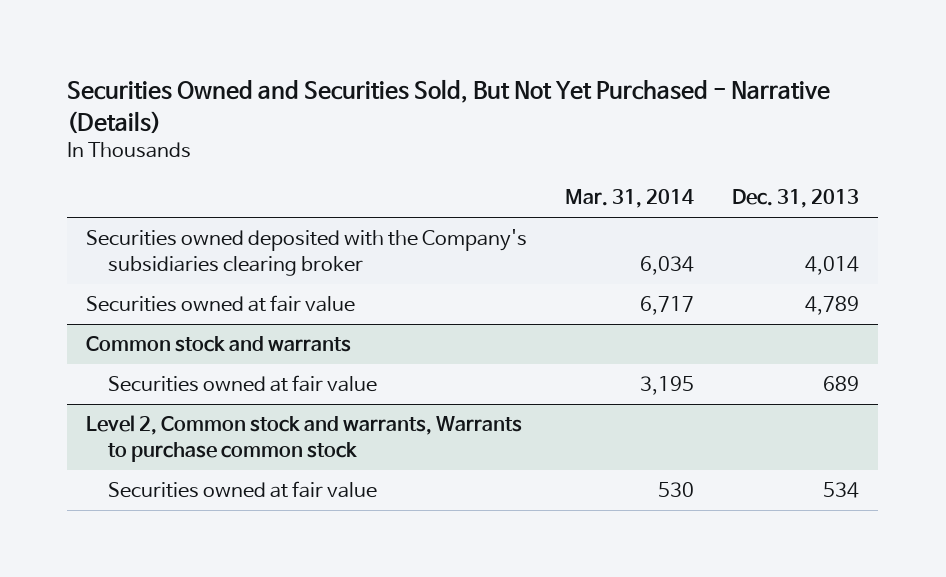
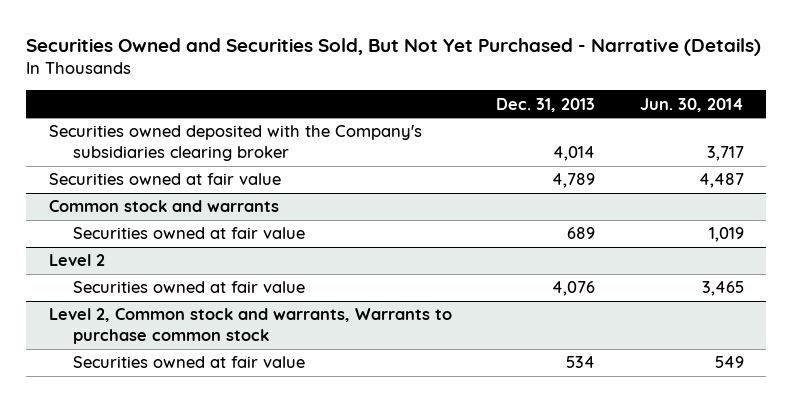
[565,189,695,209] Mar. 31, 2014 -> none
none -> [639,97,744,112] Jun. 30, 2014
none -> [48,254,105,267] Level 2
none -> [72,281,305,294] Securities owned at fair value

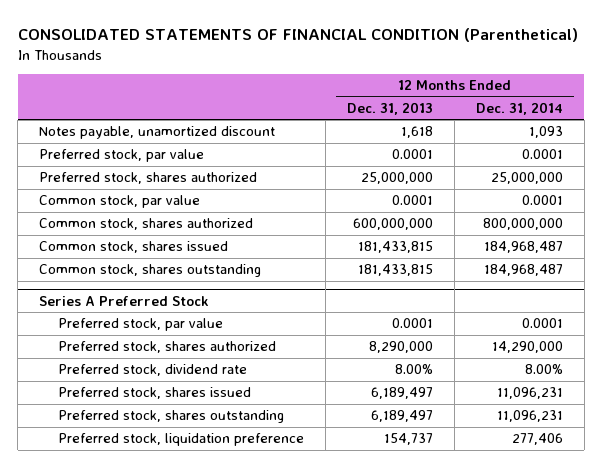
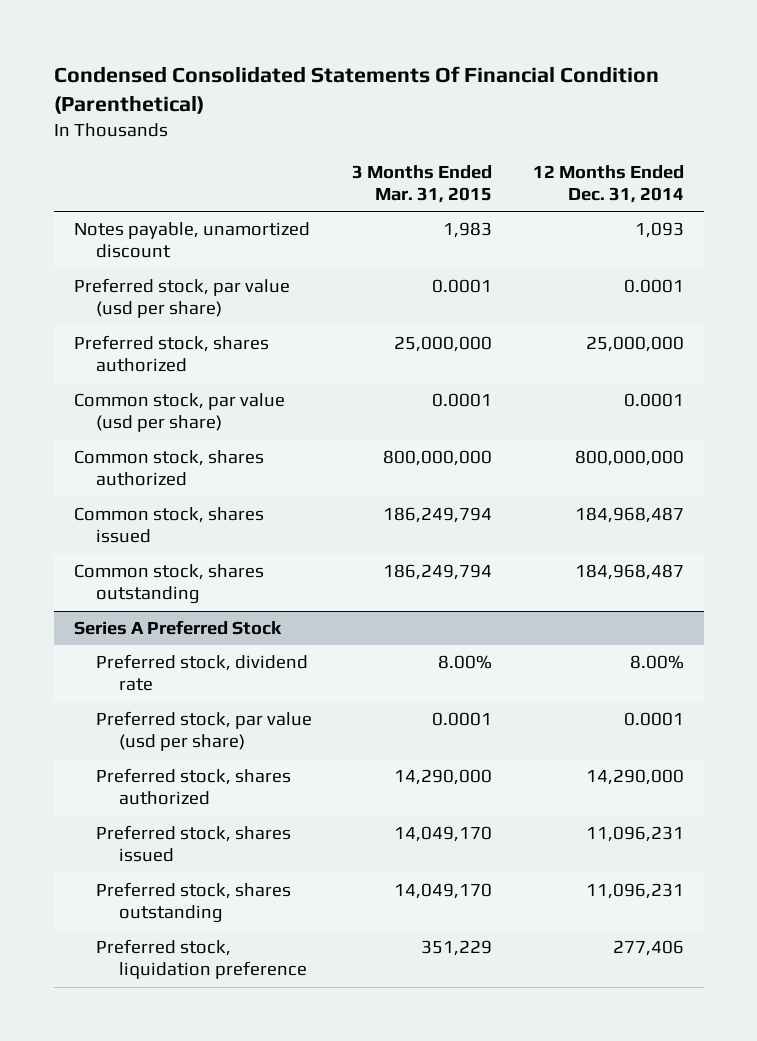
[17,28,578,43] CONSOLIDATED STATEMENTS OF FINANCIAL CONDITION (Parenthetical) -> [53,66,659,115] Condensed Consolidated Statements Of Financial Condition (Parenthetical)
[346,101,433,115] Dec. 31, 2013 -> none
none -> [352,164,493,203] 3 Months Ended Mar. 31, 2015
[39,149,205,163] Preferred stock, par value -> [73,278,290,319] Preferred stock, par value (usd per share)
[39,195,201,209] Common stock, par value -> [73,393,285,433] Common stock, par value (usd per share)
[57,318,223,332] Preferred stock, par value -> none
none -> [96,711,313,752] Preferred stock, par value (usd per share)
[57,341,276,354] Preferred stock, shares authorized -> [96,768,292,806] Preferred stock, shares authorized

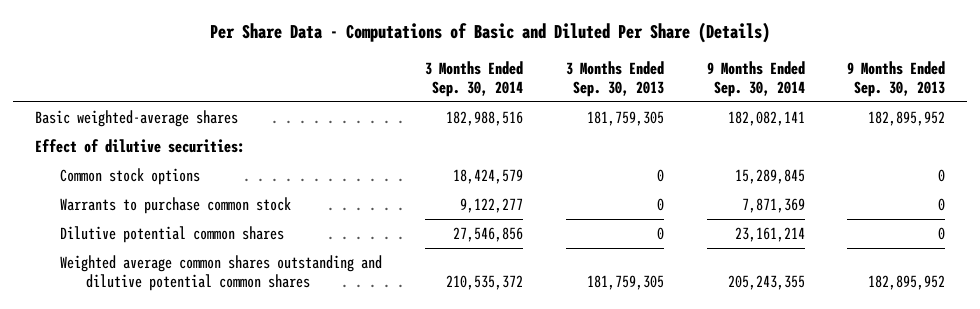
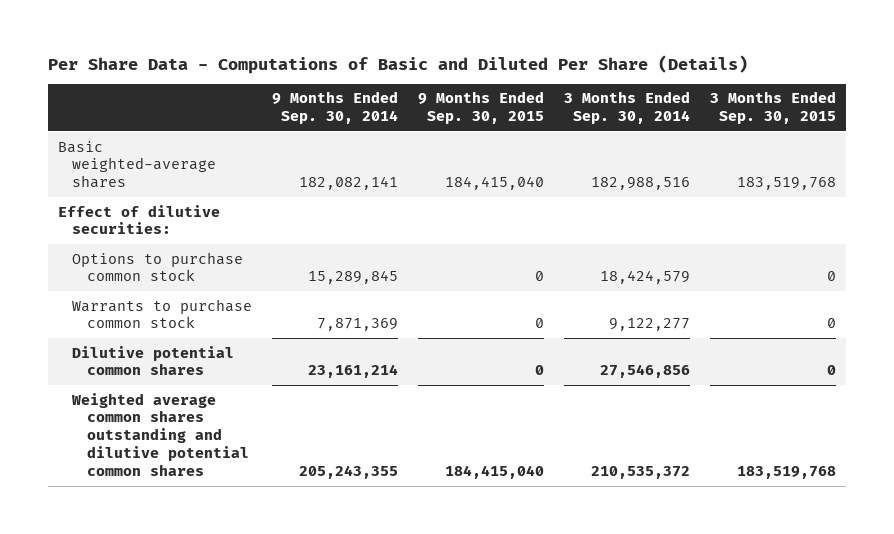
[565,60,664,97] 3 Months Ended Sep. 30, 2013 -> none
[847,60,946,97] 9 Months Ended Sep. 30, 2013 -> none
none -> [418,91,545,125] 9 Months Ended Sep. 30, 2015
none -> [710,91,837,125] 3 Months Ended Sep. 30, 2015
[60,167,201,185] Common stock options -> [72,251,244,282] Options to purchase common stock

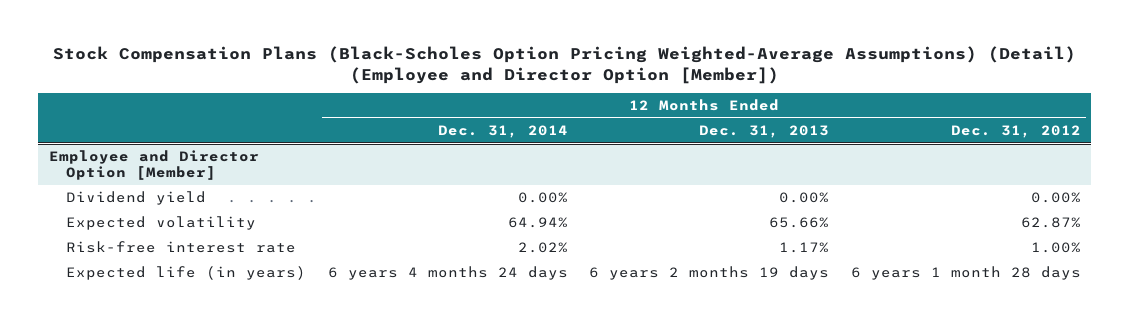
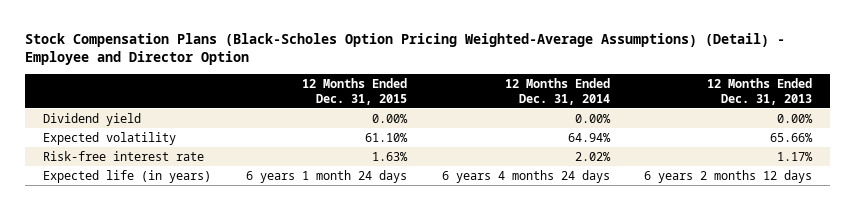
[52,45,1076,84] Stock Compensation Plans (Black-Scholes Option Pricing Weighted-Average Assumptions) (Detail) (Employee and Director Option [Member]) -> [25,32,786,66] Stock Compensation Plans (Black-Scholes Option Pricing Weighted-Average Assumptions) (Detail) - Employee and Director Option
[950,125,1081,139] Dec. 31, 2012 -> none
none -> [301,77,407,105] 12 Months Ended Dec. 31, 2015
[48,150,259,181] Employee and Director Option [Member] -> none
[589,266,830,281] 6 years 2 months 19 days -> [644,169,813,183] 6 years 2 months 12 days

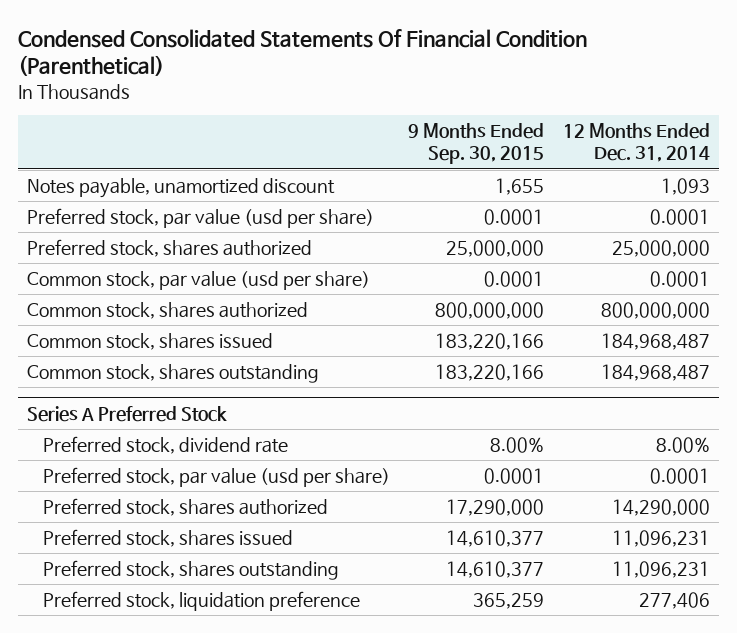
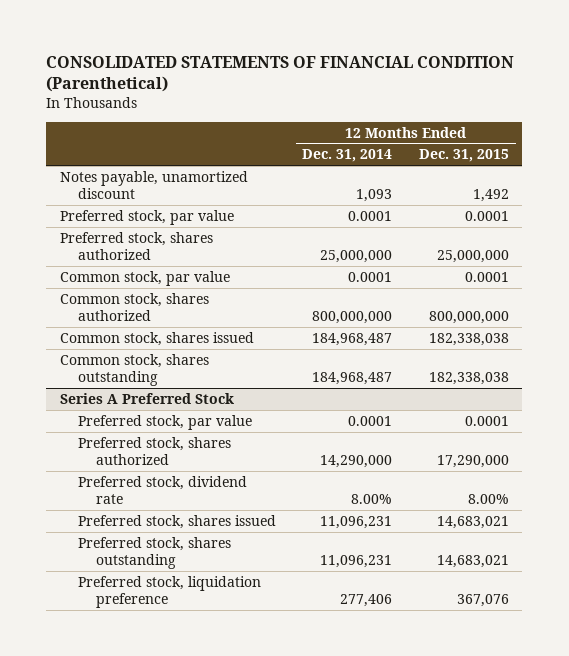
[18,28,588,77] Condensed Consolidated Statements Of Financial Condition (Parenthetical) -> [46,55,515,93] CONSOLIDATED STATEMENTS OF FINANCIAL CONDITION (Parenthetical)
[408,123,545,165] 9 Months Ended Sep. 30, 2015 -> none
none -> [418,149,509,163] Dec. 31, 2015
[27,208,375,229] Preferred stock, par value (usd per share) -> [59,209,234,225] Preferred stock, par value
[27,271,371,291] Common stock, par value (usd per share) -> [59,270,230,286] Common stock, par value
[42,467,390,488] Preferred stock, par value (usd per share) -> [77,414,252,430] Preferred stock, par value
[42,436,288,455] Preferred stock, dividend rate -> [77,475,247,505] Preferred stock, dividend rate

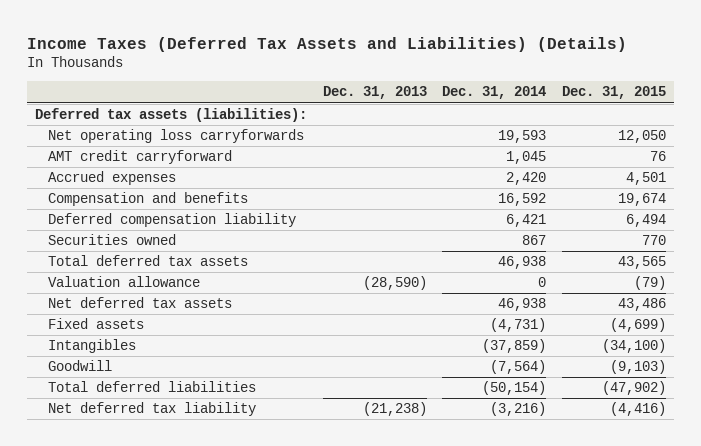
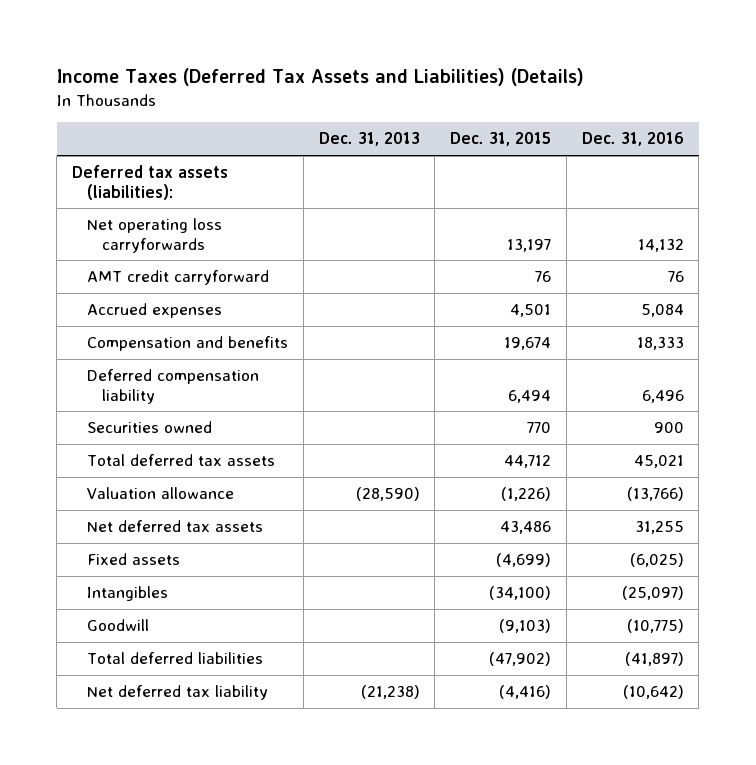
[442,86,547,100] Dec. 31, 2014 -> none
none -> [581,132,684,147] Dec. 31, 2016
[618,130,667,144] 12,050 -> [507,238,552,252] 13,197
[618,256,667,270] 43,565 -> [504,455,552,469] 44,712
[634,276,667,291] (79) -> [501,487,552,502] (1,226)

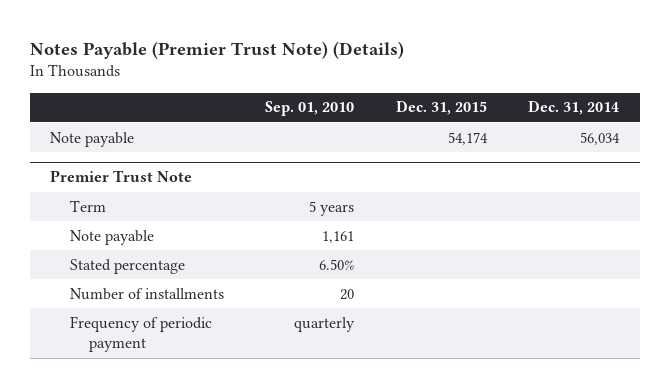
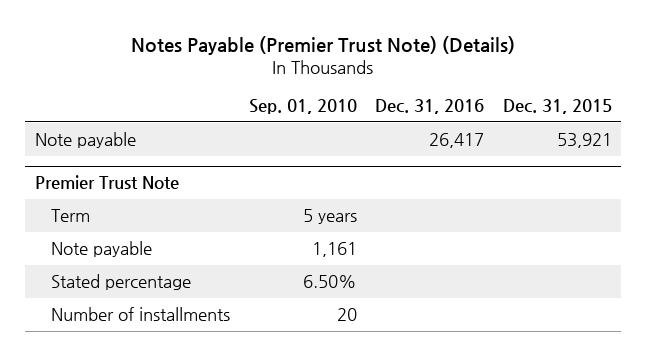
[528,100,620,116] Dec. 31, 2014 -> none
none -> [375,99,485,115] Dec. 31, 2016
[447,131,488,145] 54,174 -> [557,133,613,149] 53,921
[69,315,212,353] Frequency of periodic payment -> none

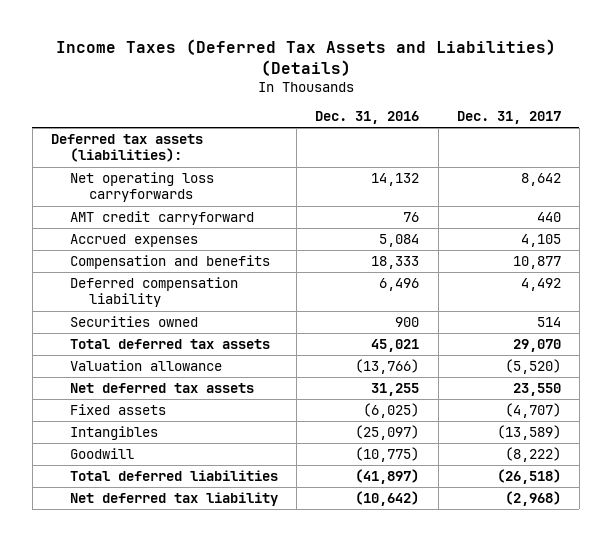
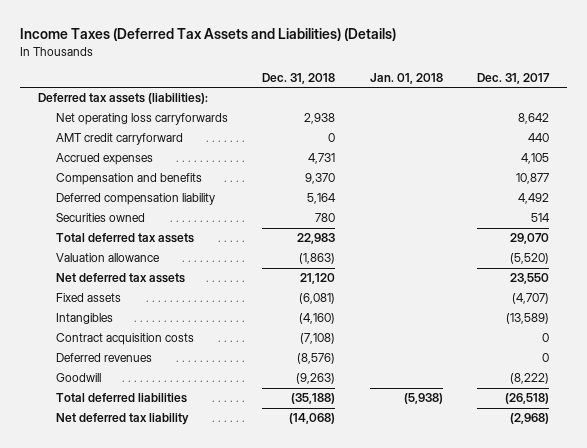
[315,110,420,124] Dec. 31, 2016 -> none
none -> [262,72,336,84] Dec. 31, 2018
none -> [369,72,443,84] Jan. 01, 2018
none -> [55,333,194,346] Contract acquisition costs
none -> [55,353,152,363] Deferred revenues

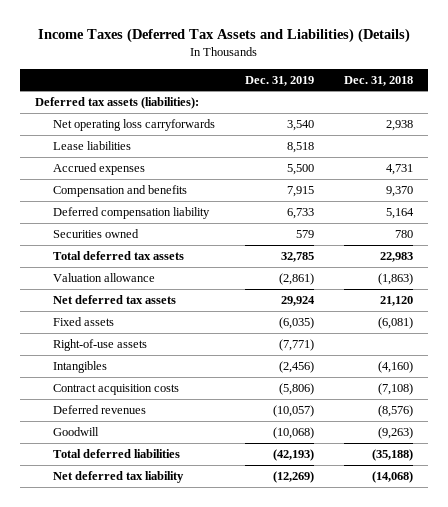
[369,72,443,84] Jan. 01, 2018 -> none
[477,72,551,84] Dec. 31, 2017 -> none
none -> [245,75,315,86] Dec. 31, 2019
[55,133,183,146] AMT credit carryforward -> none
none -> [53,140,132,150] Lease liabilities
none -> [53,338,148,351] Right-of-use assets

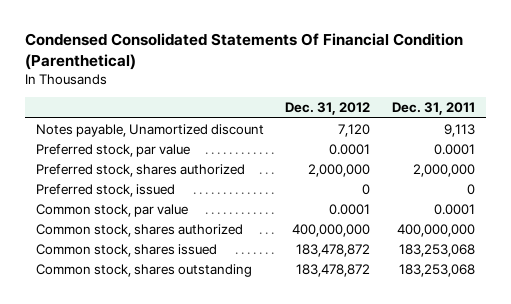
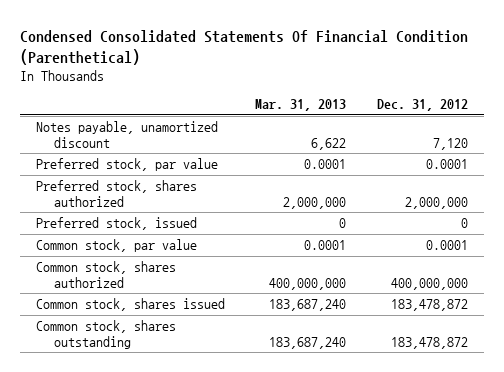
[391,102,475,116] Dec. 31, 2011 -> none
none -> [255,99,347,112] Mar. 31, 2013
[35,123,264,137] Notes payable, Unamortized discount -> [35,121,218,148] Notes payable, unamortized discount

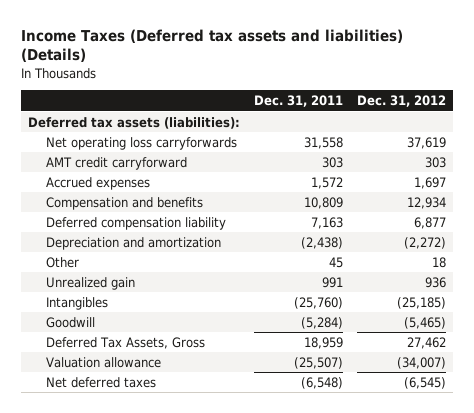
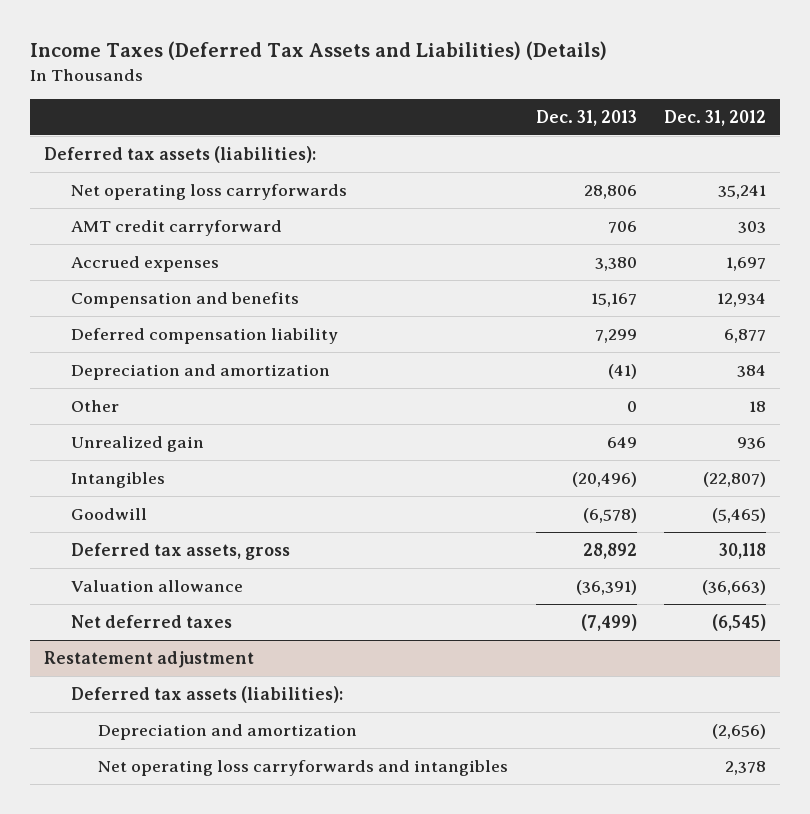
[20,28,403,63] Income Taxes (Deferred tax assets and liabilities) (Details) -> [30,41,608,61] Income Taxes (Deferred Tax Assets and Liabilities) (Details)
[253,95,343,108] Dec. 31, 2011 -> none
none -> [535,109,637,126] Dec. 31, 2013
[407,136,447,149] 37,619 -> [718,185,767,200] 35,241
[404,236,447,249] (2,272) -> [737,365,767,378] 384
[397,296,447,309] (25,185) -> [703,472,767,488] (22,807)
[46,336,206,349] Deferred Tax Assets, Gross -> [71,543,291,561] Deferred tax assets, gross
[407,336,447,349] 27,462 -> [719,543,767,560] 30,118
[397,356,447,369] (34,007) -> [702,580,767,596] (36,663)
none -> [43,651,254,669] Restatement adjustment
none -> [71,686,344,704] Deferred tax assets (liabilities):
none -> [98,724,358,741] Depreciation and amortization
none -> [98,760,509,777] Net operating loss carryforwards and intangibles

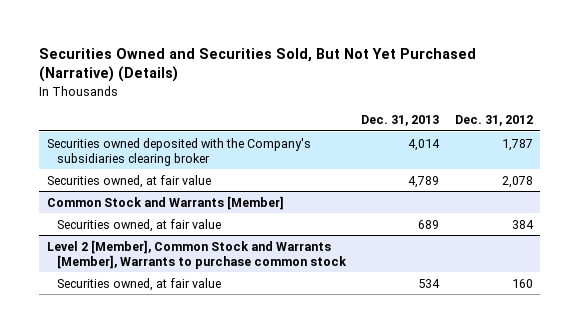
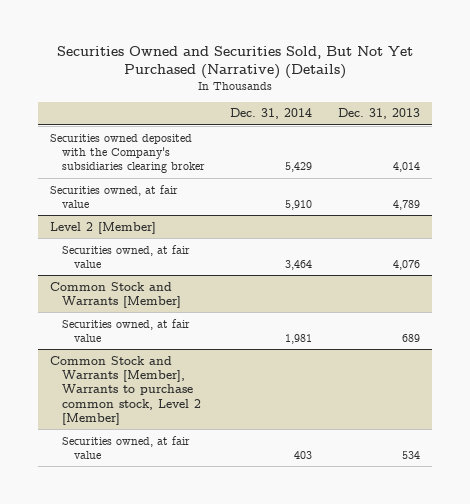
[454,115,533,127] Dec. 31, 2012 -> none
none -> [230,108,313,120] Dec. 31, 2014
none -> [50,221,157,234] Level 2 [Member]
none -> [62,244,191,268] Securities owned, at fair value
[46,239,347,269] Level 2 [Member], Common Stock and Warrants [Member], Warrants to purchase common stock -> [50,355,202,425] Common Stock and Warrants [Member], Warrants to purchase common stock, Level 2 [Member]

